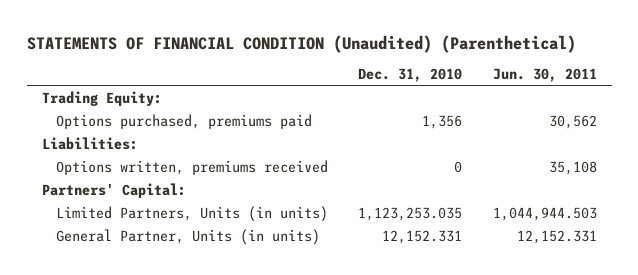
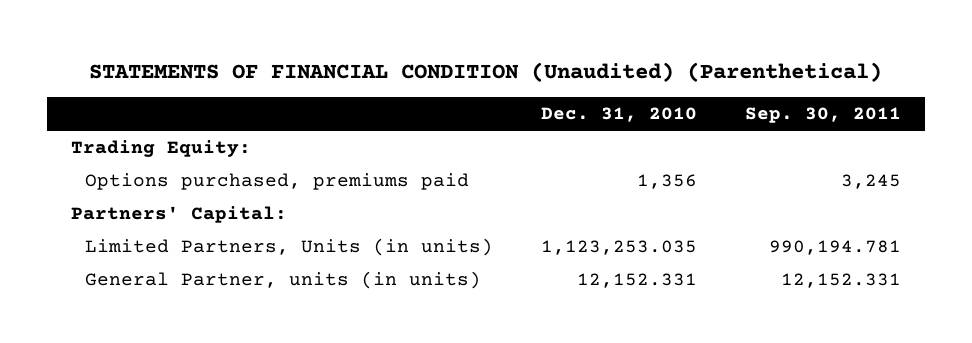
[492,68,597,83] Jun. 30, 2011 -> none
none -> [744,107,901,124] Sep. 30, 2011
[41,137,138,151] Liabilities: -> none
[55,160,328,176] Options written, premiums received -> none
[55,229,320,246] General Partner, Units (in units) -> [85,271,482,290] General Partner, units (in units)

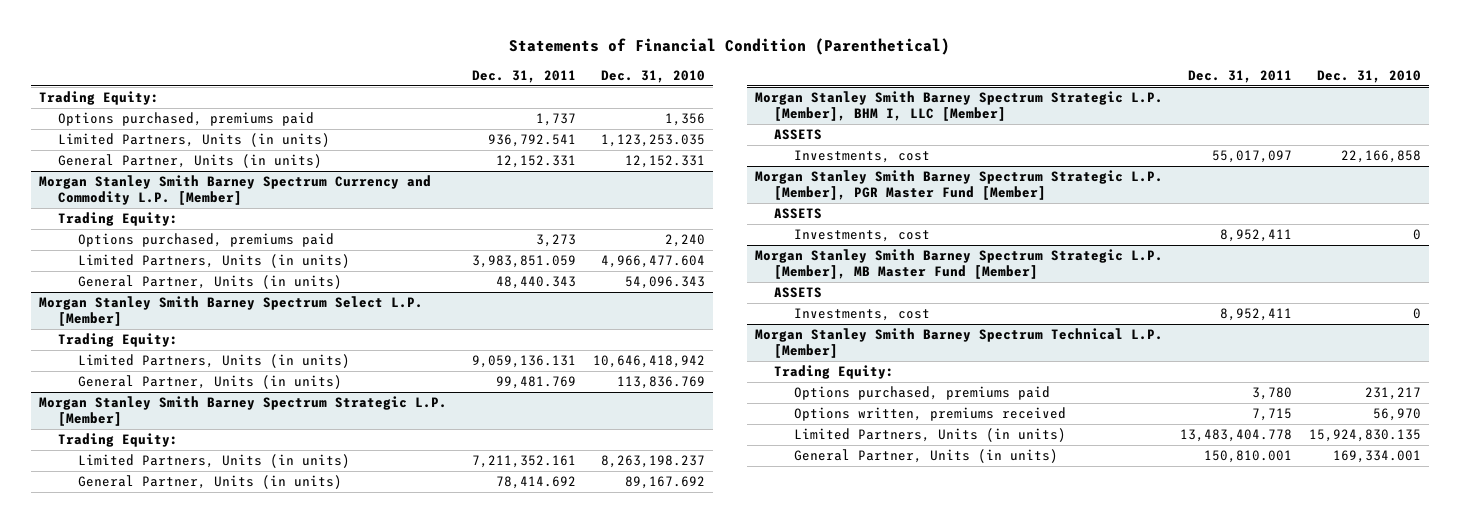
[88,61,882,82] STATEMENTS OF FINANCIAL CONDITION (Unaudited) (Parenthetical) -> [508,38,950,56] Statements of Financial Condition (Parenthetical)
[744,107,901,124] Sep. 30, 2011 -> none
none -> [471,69,576,83] Dec. 31, 2011
[70,206,287,224] Partners' Capital: -> none
[85,271,482,290] General Partner, units (in units) -> [58,154,323,169] General Partner, Units (in units)
none -> [39,175,432,206] Morgan Stanley Smith Barney Spectrum Currency and Commodity L.P. [Member]
none -> [58,212,179,227] Trading Equity:
none -> [77,233,334,248] Options purchased, premiums paid
none -> [77,254,350,269] Limited Partners, Units (in units)
none -> [77,275,342,290] General Partner, Units (in units)
none -> [39,296,424,327] Morgan Stanley Smith Barney Spectrum Select L.P. [Member]
none -> [58,333,179,348] Trading Equity:
none -> [77,354,350,369] Limited Partners, Units (in units)
none -> [77,375,342,390] General Partner, Units (in units)
none -> [39,396,448,427] Morgan Stanley Smith Barney Spectrum Strategic L.P. [Member]
none -> [58,433,179,448] Trading Equity:
none -> [77,454,350,469] Limited Partners, Units (in units)
none -> [77,475,342,490] General Partner, Units (in units)
none -> [754,91,1163,122] Morgan Stanley Smith Barney Spectrum Strategic L.P. [Member], BHM I, LLC [Member]
none -> [774,129,823,141] ASSETS
none -> [793,150,930,164] Investments, cost
none -> [754,170,1163,201] Morgan Stanley Smith Barney Spectrum Strategic L.P. [Member], PGR Master Fund [Member]
none -> [774,208,823,220] ASSETS
none -> [793,229,930,243] Investments, cost
none -> [754,249,1163,280] Morgan Stanley Smith Barney Spectrum Strategic L.P. [Member], MB Master Fund [Member]
none -> [774,287,823,299] ASSETS
none -> [793,308,930,322] Investments, cost
none -> [754,328,1163,359] Morgan Stanley Smith Barney Spectrum Technical L.P. [Member]
none -> [774,365,895,380] Trading Equity:
none -> [793,386,1050,401] Options purchased, premiums paid
none -> [793,407,1066,422] Options written, premiums received
none -> [793,428,1066,443] Limited Partners, Units (in units)
none -> [793,449,1058,464] General Partner, Units (in units)

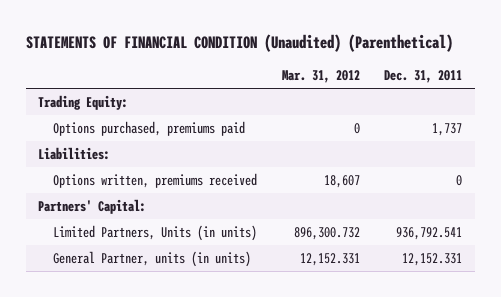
[508,38,950,56] Statements of Financial Condition (Parenthetical) -> [25,33,453,52] STATEMENTS OF FINANCIAL CONDITION (Unaudited) (Parenthetical)
[600,69,705,83] Dec. 31, 2010 -> none
none -> [281,70,360,84] Mar. 31, 2012
none -> [38,147,111,161] Liabilities:
none -> [52,173,257,189] Options written, premiums received
none -> [38,199,147,215] Partners' Capital:
[39,175,432,206] Morgan Stanley Smith Barney Spectrum Currency and Commodity L.P. [Member] -> none
[58,212,179,227] Trading Equity: -> none
[77,233,334,248] Options purchased, premiums paid -> none
[77,254,350,269] Limited Partners, Units (in units) -> none
[77,275,342,290] General Partner, Units (in units) -> none
[39,296,424,327] Morgan Stanley Smith Barney Spectrum Select L.P. [Member] -> none
[58,333,179,348] Trading Equity: -> none
[77,354,350,369] Limited Partners, Units (in units) -> none
[77,375,342,390] General Partner, Units (in units) -> none
[39,396,448,427] Morgan Stanley Smith Barney Spectrum Strategic L.P. [Member] -> none
[58,433,179,448] Trading Equity: -> none
[77,454,350,469] Limited Partners, Units (in units) -> none
[77,475,342,490] General Partner, Units (in units) -> none
[754,91,1163,122] Morgan Stanley Smith Barney Spectrum Strategic L.P. [Member], BHM I, LLC [Member] -> none
[774,129,823,141] ASSETS -> none
[793,150,930,164] Investments, cost -> none
[754,170,1163,201] Morgan Stanley Smith Barney Spectrum Strategic L.P. [Member], PGR Master Fund [Member] -> none
[774,208,823,220] ASSETS -> none
[793,229,930,243] Investments, cost -> none
[754,249,1163,280] Morgan Stanley Smith Barney Spectrum Strategic L.P. [Member], MB Master Fund [Member] -> none
[774,287,823,299] ASSETS -> none
[793,308,930,322] Investments, cost -> none
[754,328,1163,359] Morgan Stanley Smith Barney Spectrum Technical L.P. [Member] -> none
[774,365,895,380] Trading Equity: -> none
[793,386,1050,401] Options purchased, premiums paid -> none
[793,407,1066,422] Options written, premiums received -> none
[793,428,1066,443] Limited Partners, Units (in units) -> none
[793,449,1058,464] General Partner, Units (in units) -> none
[58,154,323,169] General Partner, Units (in units) -> [52,251,251,268] General Partner, units (in units)

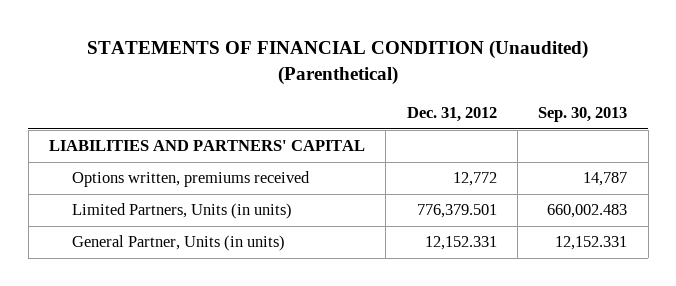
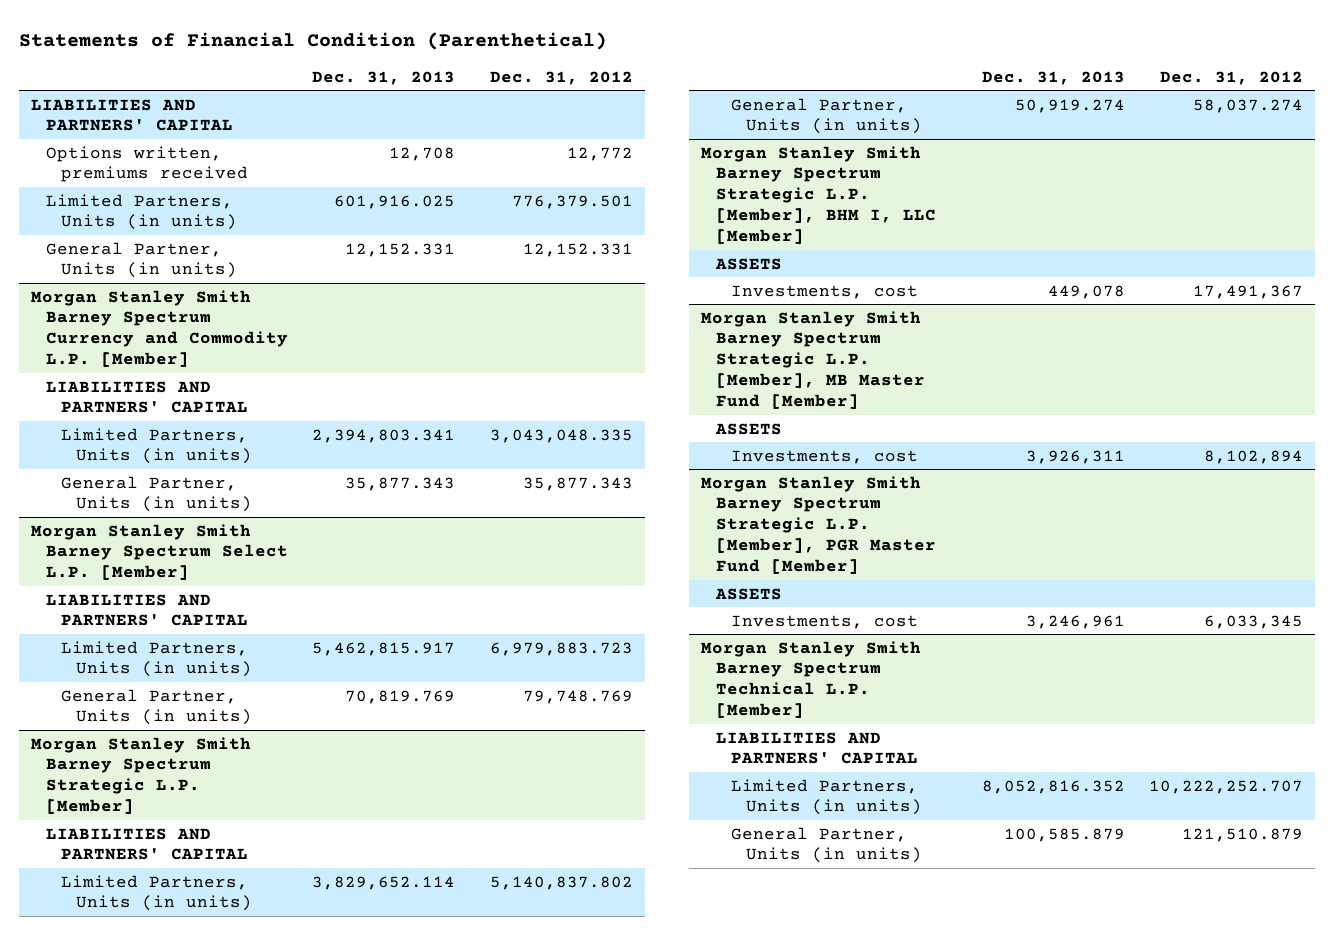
[87,40,589,86] STATEMENTS OF FINANCIAL CONDITION (Unaudited) (Parenthetical) -> [19,32,608,51] Statements of Financial Condition (Parenthetical)
[538,107,628,123] Sep. 30, 2013 -> none
none -> [312,71,456,86] Dec. 31, 2013
none -> [31,289,289,368] Morgan Stanley Smith Barney Spectrum Currency and Commodity L.P. [Member]
none -> [46,380,249,414] LIABILITIES AND PARTNERS' CAPITAL
none -> [61,427,253,465] Limited Partners, Units (in units)
none -> [61,475,253,513] General Partner, Units (in units)
none -> [31,523,289,581] Morgan Stanley Smith Barney Spectrum Select L.P. [Member]
none -> [46,593,249,627] LIABILITIES AND PARTNERS' CAPITAL
none -> [61,640,253,678] Limited Partners, Units (in units)
none -> [61,688,253,726] General Partner, Units (in units)
none -> [31,736,252,815] Morgan Stanley Smith Barney Spectrum Strategic L.P. [Member]
none -> [46,827,249,861] LIABILITIES AND PARTNERS' CAPITAL
none -> [61,874,253,912] Limited Partners, Units (in units)
none -> [730,97,922,135] General Partner, Units (in units)
none -> [700,145,936,245] Morgan Stanley Smith Barney Spectrum Strategic L.P. [Member], BHM I, LLC [Member]
none -> [714,257,782,270] ASSETS
none -> [730,284,918,299] Investments, cost
none -> [700,310,925,410] Morgan Stanley Smith Barney Spectrum Strategic L.P. [Member], MB Master Fund [Member]
none -> [714,422,782,435] ASSETS
none -> [730,449,918,464] Investments, cost
none -> [700,475,936,575] Morgan Stanley Smith Barney Spectrum Strategic L.P. [Member], PGR Master Fund [Member]
none -> [714,587,782,600] ASSETS
none -> [730,614,918,629] Investments, cost
none -> [700,640,921,719] Morgan Stanley Smith Barney Spectrum Technical L.P. [Member]
none -> [715,731,918,765] LIABILITIES AND PARTNERS' CAPITAL
none -> [730,778,922,816] Limited Partners, Units (in units)
none -> [730,826,922,864] General Partner, Units (in units)

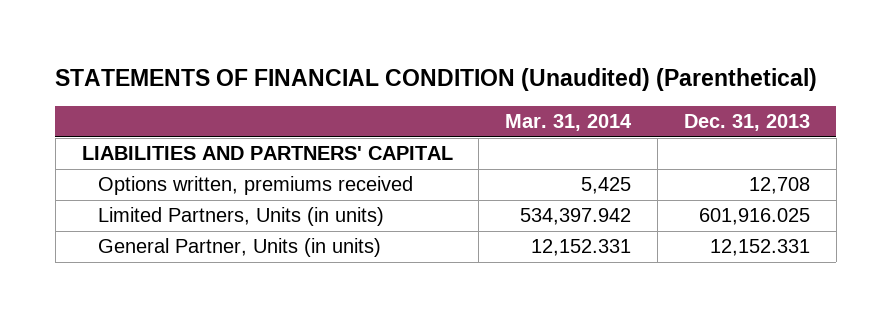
[19,32,608,51] Statements of Financial Condition (Parenthetical) -> [55,68,818,92] STATEMENTS OF FINANCIAL CONDITION (Unaudited) (Parenthetical)
[490,71,634,86] Dec. 31, 2012 -> none
none -> [505,114,633,132] Mar. 31, 2014
[31,289,289,368] Morgan Stanley Smith Barney Spectrum Currency and Commodity L.P. [Member] -> none
[46,380,249,414] LIABILITIES AND PARTNERS' CAPITAL -> none
[61,427,253,465] Limited Partners, Units (in units) -> none
[61,475,253,513] General Partner, Units (in units) -> none
[31,523,289,581] Morgan Stanley Smith Barney Spectrum Select L.P. [Member] -> none
[46,593,249,627] LIABILITIES AND PARTNERS' CAPITAL -> none
[61,640,253,678] Limited Partners, Units (in units) -> none
[61,688,253,726] General Partner, Units (in units) -> none
[31,736,252,815] Morgan Stanley Smith Barney Spectrum Strategic L.P. [Member] -> none
[46,827,249,861] LIABILITIES AND PARTNERS' CAPITAL -> none
[61,874,253,912] Limited Partners, Units (in units) -> none
[730,97,922,135] General Partner, Units (in units) -> none
[700,145,936,245] Morgan Stanley Smith Barney Spectrum Strategic L.P. [Member], BHM I, LLC [Member] -> none
[714,257,782,270] ASSETS -> none
[730,284,918,299] Investments, cost -> none
[700,310,925,410] Morgan Stanley Smith Barney Spectrum Strategic L.P. [Member], MB Master Fund [Member] -> none
[714,422,782,435] ASSETS -> none
[730,449,918,464] Investments, cost -> none
[700,475,936,575] Morgan Stanley Smith Barney Spectrum Strategic L.P. [Member], PGR Master Fund [Member] -> none
[714,587,782,600] ASSETS -> none
[730,614,918,629] Investments, cost -> none
[700,640,921,719] Morgan Stanley Smith Barney Spectrum Technical L.P. [Member] -> none
[715,731,918,765] LIABILITIES AND PARTNERS' CAPITAL -> none
[730,778,922,816] Limited Partners, Units (in units) -> none
[730,826,922,864] General Partner, Units (in units) -> none

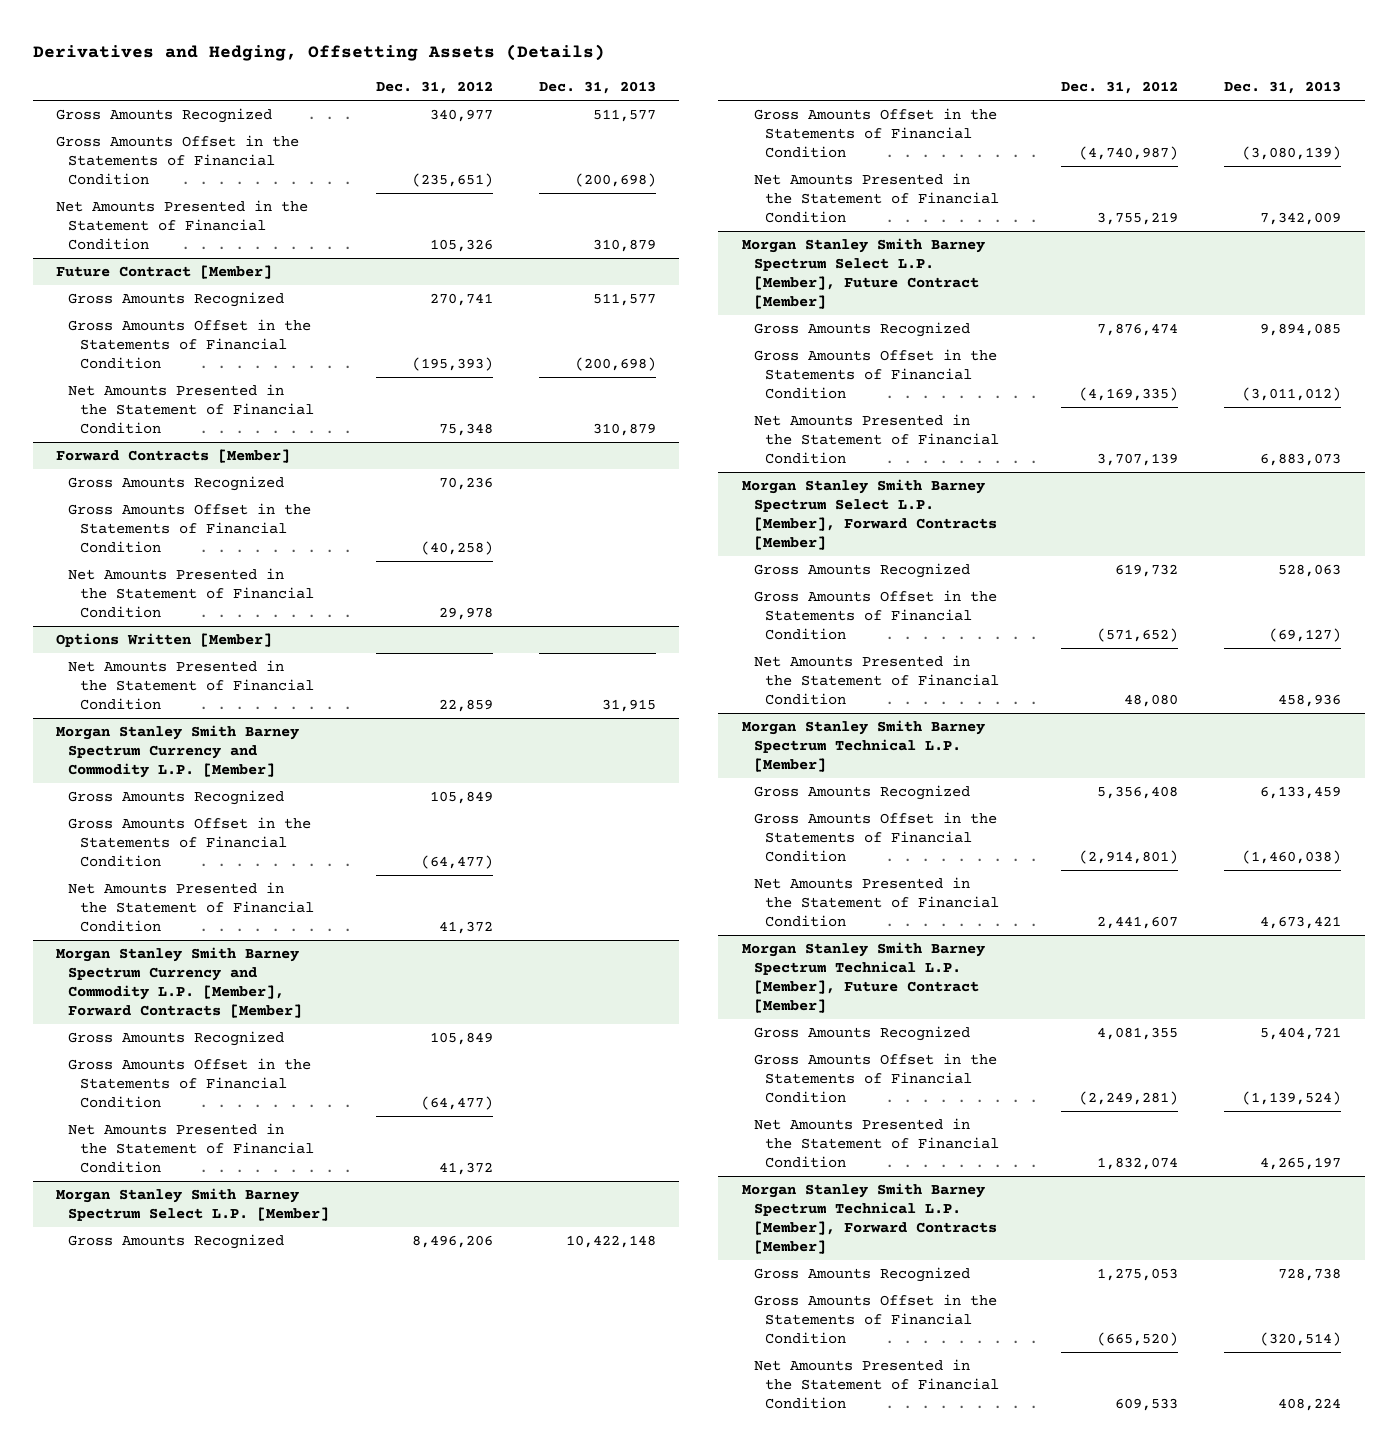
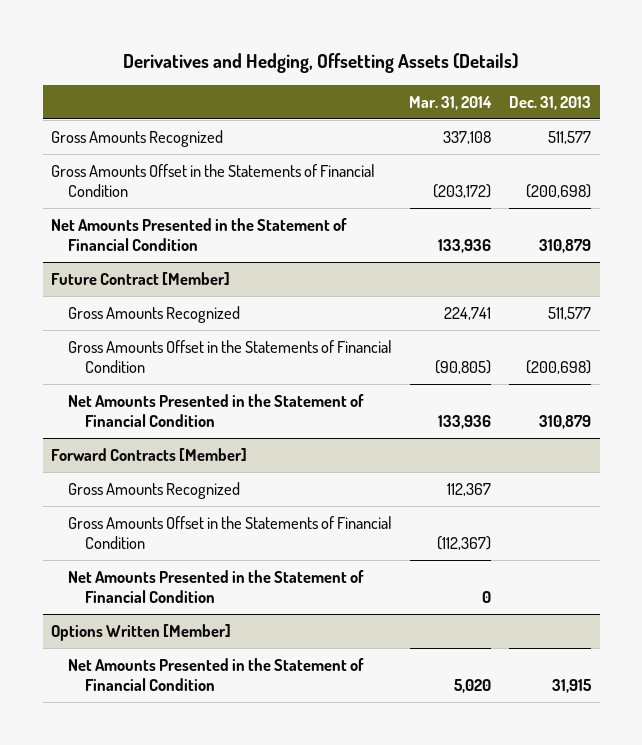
[375,81,493,95] Dec. 31, 2012 -> none
none -> [409,96,493,111] Mar. 31, 2014
[56,725,300,778] Morgan Stanley Smith Barney Spectrum Currency and Commodity L.P. [Member] -> none
[68,790,285,806] Gross Amounts Recognized -> none
[68,817,312,867] Gross Amounts Offset in the Statements of Financial Condition -> none
[68,882,314,932] Net Amounts Presented in the Statement of Financial Condition -> none
[56,947,303,1018] Morgan Stanley Smith Barney Spectrum Currency and Commodity L.P. [Member], Forward Contracts [Member] -> none
[68,1031,285,1047] Gross Amounts Recognized -> none
[68,1058,312,1108] Gross Amounts Offset in the Statements of Financial Condition -> none
[68,1123,314,1173] Net Amounts Presented in the Statement of Financial Condition -> none
[56,1188,330,1222] Morgan Stanley Smith Barney Spectrum Select L.P. [Member] -> none
[68,1234,285,1250] Gross Amounts Recognized -> none
[753,108,997,158] Gross Amounts Offset in the Statements of Financial Condition -> none
[753,173,1000,223] Net Amounts Presented in the Statement of Financial Condition -> none
[741,238,985,309] Morgan Stanley Smith Barney Spectrum Select L.P. [Member], Future Contract [Member] -> none
[753,322,970,338] Gross Amounts Recognized -> none
[753,349,997,399] Gross Amounts Offset in the Statements of Financial Condition -> none
[753,414,1000,464] Net Amounts Presented in the Statement of Financial Condition -> none
[741,479,997,550] Morgan Stanley Smith Barney Spectrum Select L.P. [Member], Forward Contracts [Member] -> none
[753,563,970,579] Gross Amounts Recognized -> none
[753,590,997,640] Gross Amounts Offset in the Statements of Financial Condition -> none
[753,655,1000,705] Net Amounts Presented in the Statement of Financial Condition -> none
[741,720,985,772] Morgan Stanley Smith Barney Spectrum Technical L.P. [Member] -> none
[753,785,970,801] Gross Amounts Recognized -> none
[753,812,997,862] Gross Amounts Offset in the Statements of Financial Condition -> none
[753,877,1000,927] Net Amounts Presented in the Statement of Financial Condition -> none
[741,942,985,1013] Morgan Stanley Smith Barney Spectrum Technical L.P. [Member], Future Contract [Member] -> none
[753,1026,970,1042] Gross Amounts Recognized -> none
[753,1053,997,1103] Gross Amounts Offset in the Statements of Financial Condition -> none
[753,1118,1000,1168] Net Amounts Presented in the Statement of Financial Condition -> none
[741,1183,997,1254] Morgan Stanley Smith Barney Spectrum Technical L.P. [Member], Forward Contracts [Member] -> none
[753,1267,970,1283] Gross Amounts Recognized -> none
[753,1294,997,1344] Gross Amounts Offset in the Statements of Financial Condition -> none
[753,1359,1000,1409] Net Amounts Presented in the Statement of Financial Condition -> none

